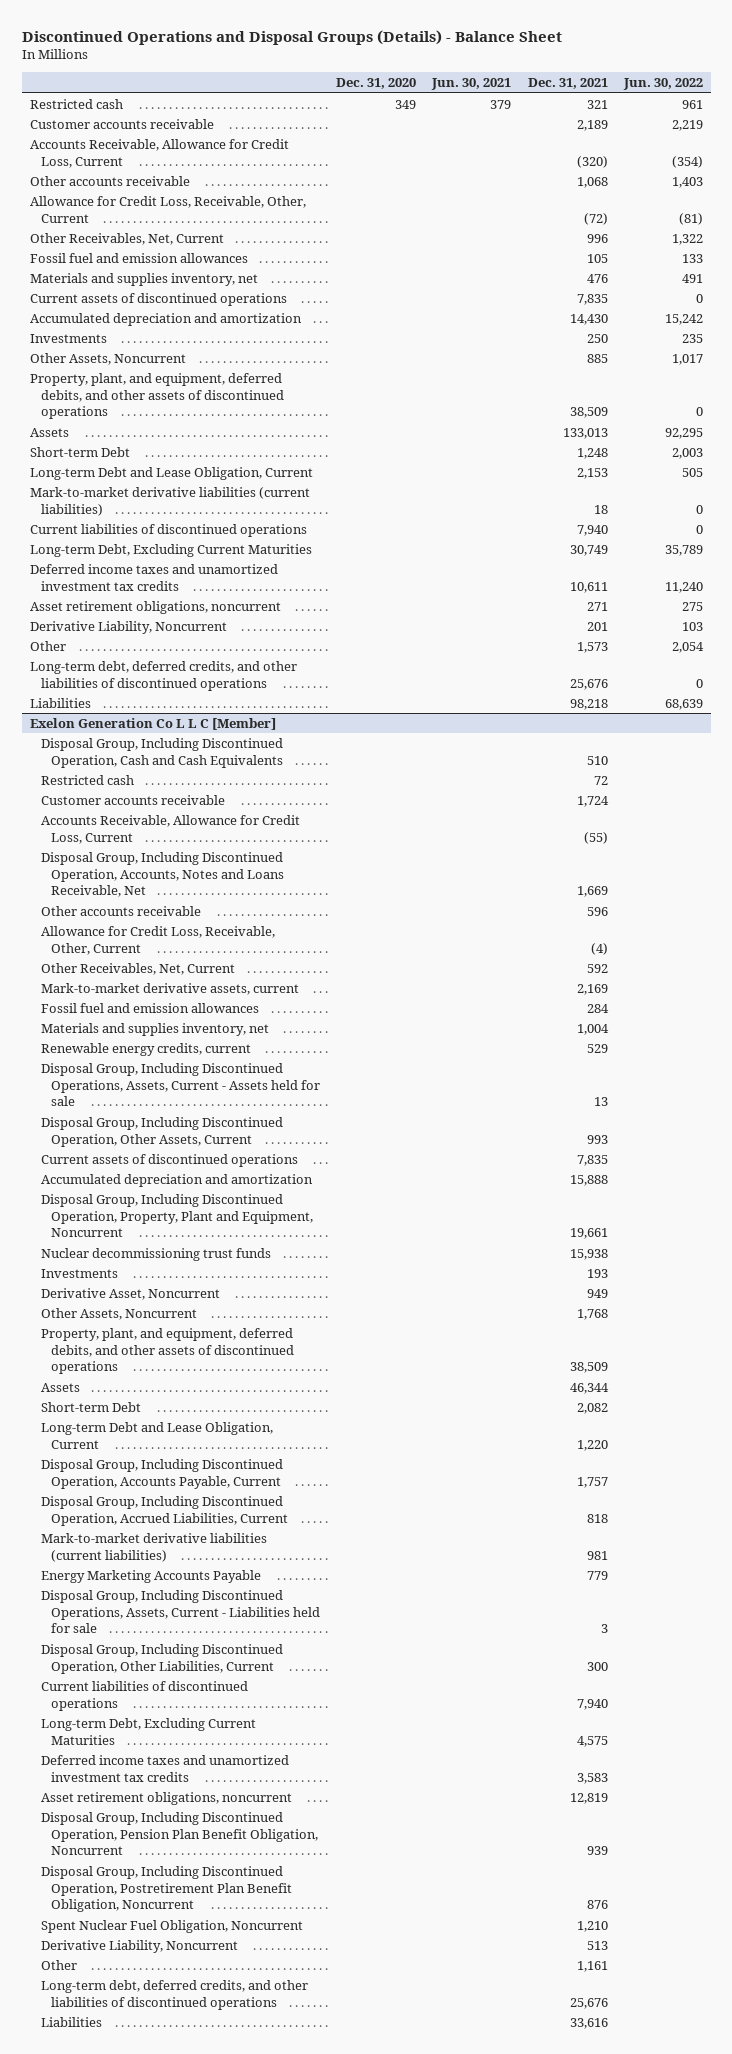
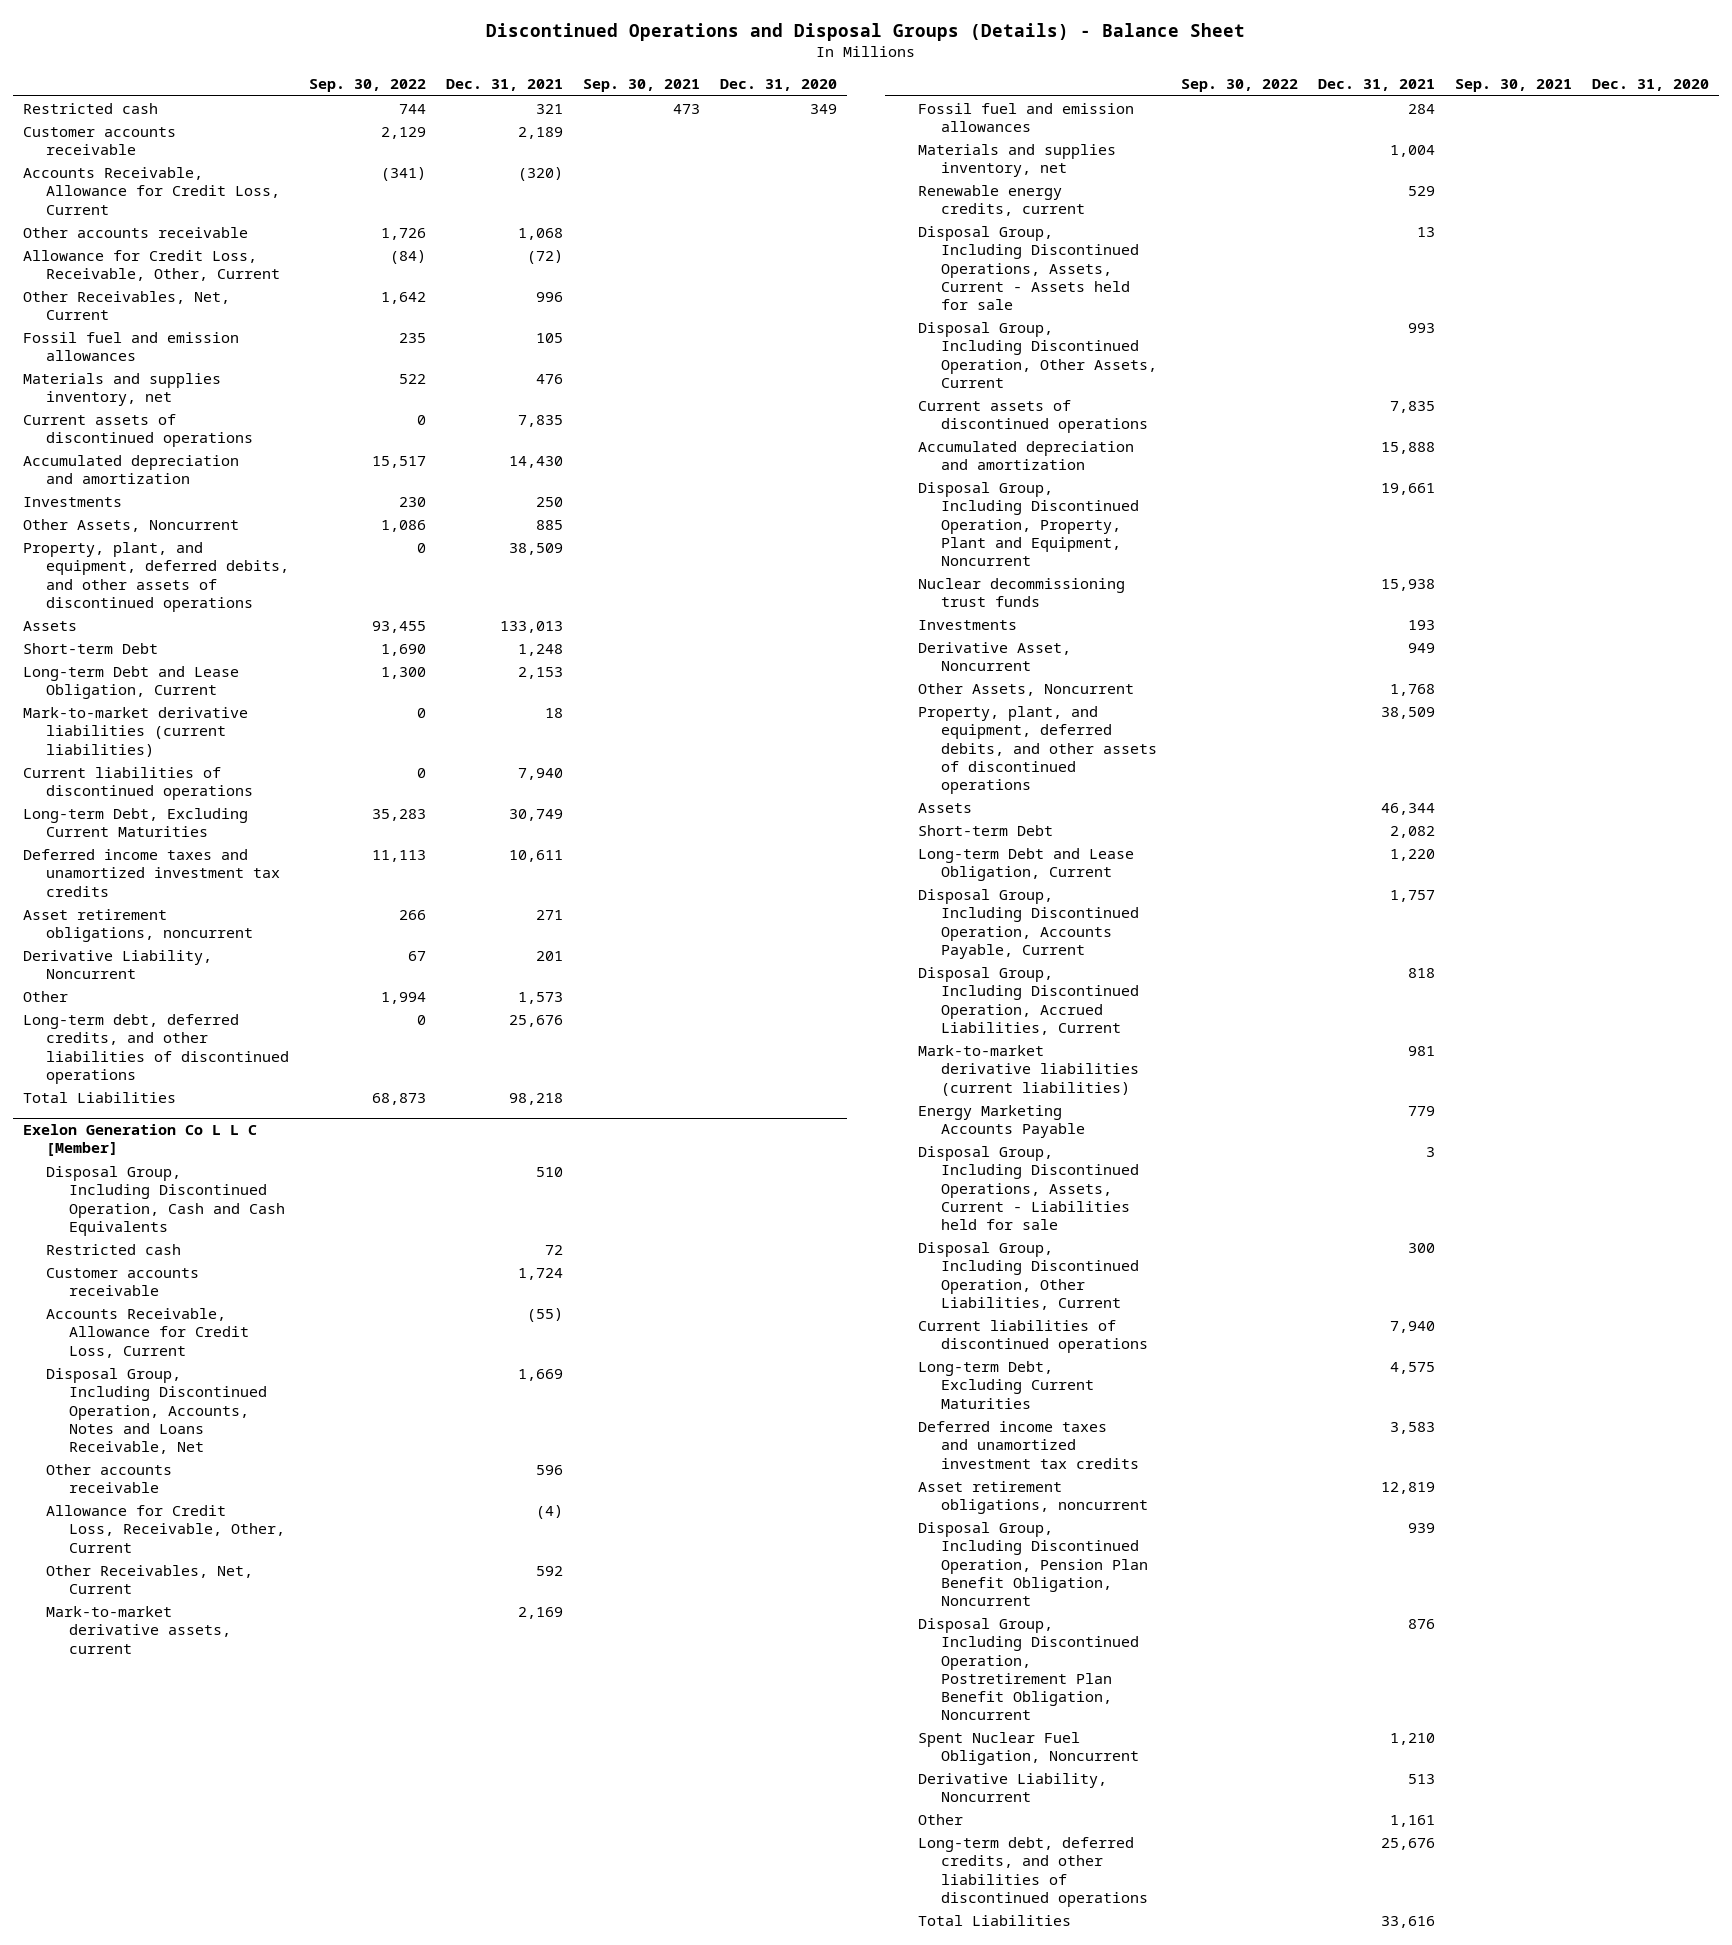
[431,78,512,91] Jun. 30, 2021 -> none
[622,78,703,91] Jun. 30, 2022 -> none
none -> [309,79,427,93] Sep. 30, 2022
none -> [583,79,701,93] Sep. 30, 2021
[29,697,91,708] Liabilities -> [23,1092,177,1104] Total Liabilities
[40,2016,102,2027] Liabilities -> [917,1915,1071,1927] Total Liabilities

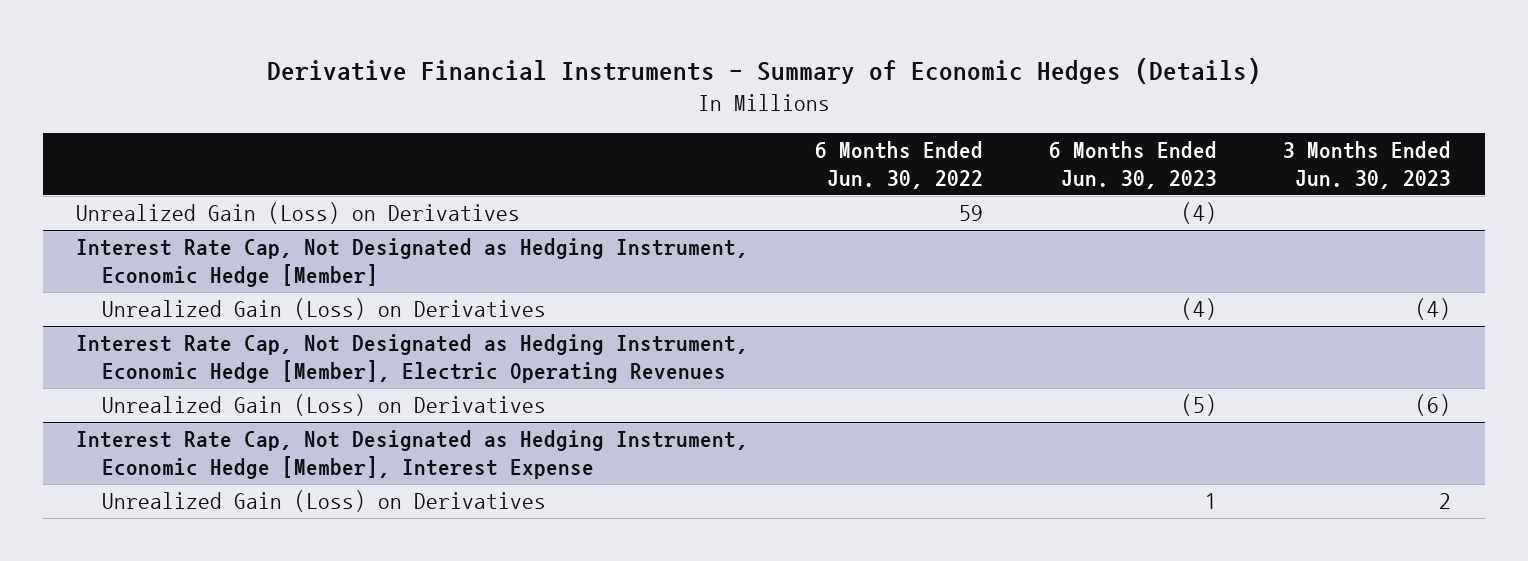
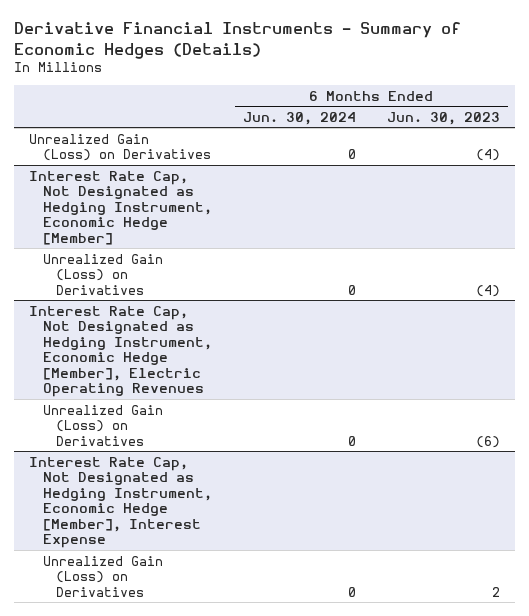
[814,141,983,190] 6 Months Ended Jun. 30, 2022 -> none
[1283,141,1452,190] 3 Months Ended Jun. 30, 2023 -> none
none -> [242,111,356,125] Jun. 30, 2024
[1181,394,1218,417] (5) -> [475,435,500,448] (6)
[1205,493,1218,510] 1 -> [491,586,500,597] 2

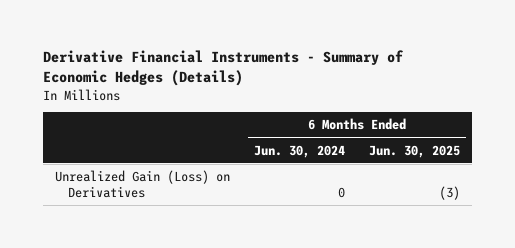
[386,111,500,125] Jun. 30, 2023 -> none
none -> [369,144,461,158] Jun. 30, 2025
[29,170,212,245] Interest Rate Cap, Not Designated as Hedging Instrument, Economic Hedge [Member] -> none
[42,253,163,295] Unrealized Gain (Loss) on Derivatives -> none
[29,305,212,398] Interest Rate Cap, Not Designated as Hedging Instrument, Economic Hedge [Member], Electric Operating Revenues -> none
[42,404,163,446] Unrealized Gain (Loss) on Derivatives -> none
[29,456,212,549] Interest Rate Cap, Not Designated as Hedging Instrument, Economic Hedge [Member], Interest Expense -> none
[42,555,163,597] Unrealized Gain (Loss) on Derivatives -> none

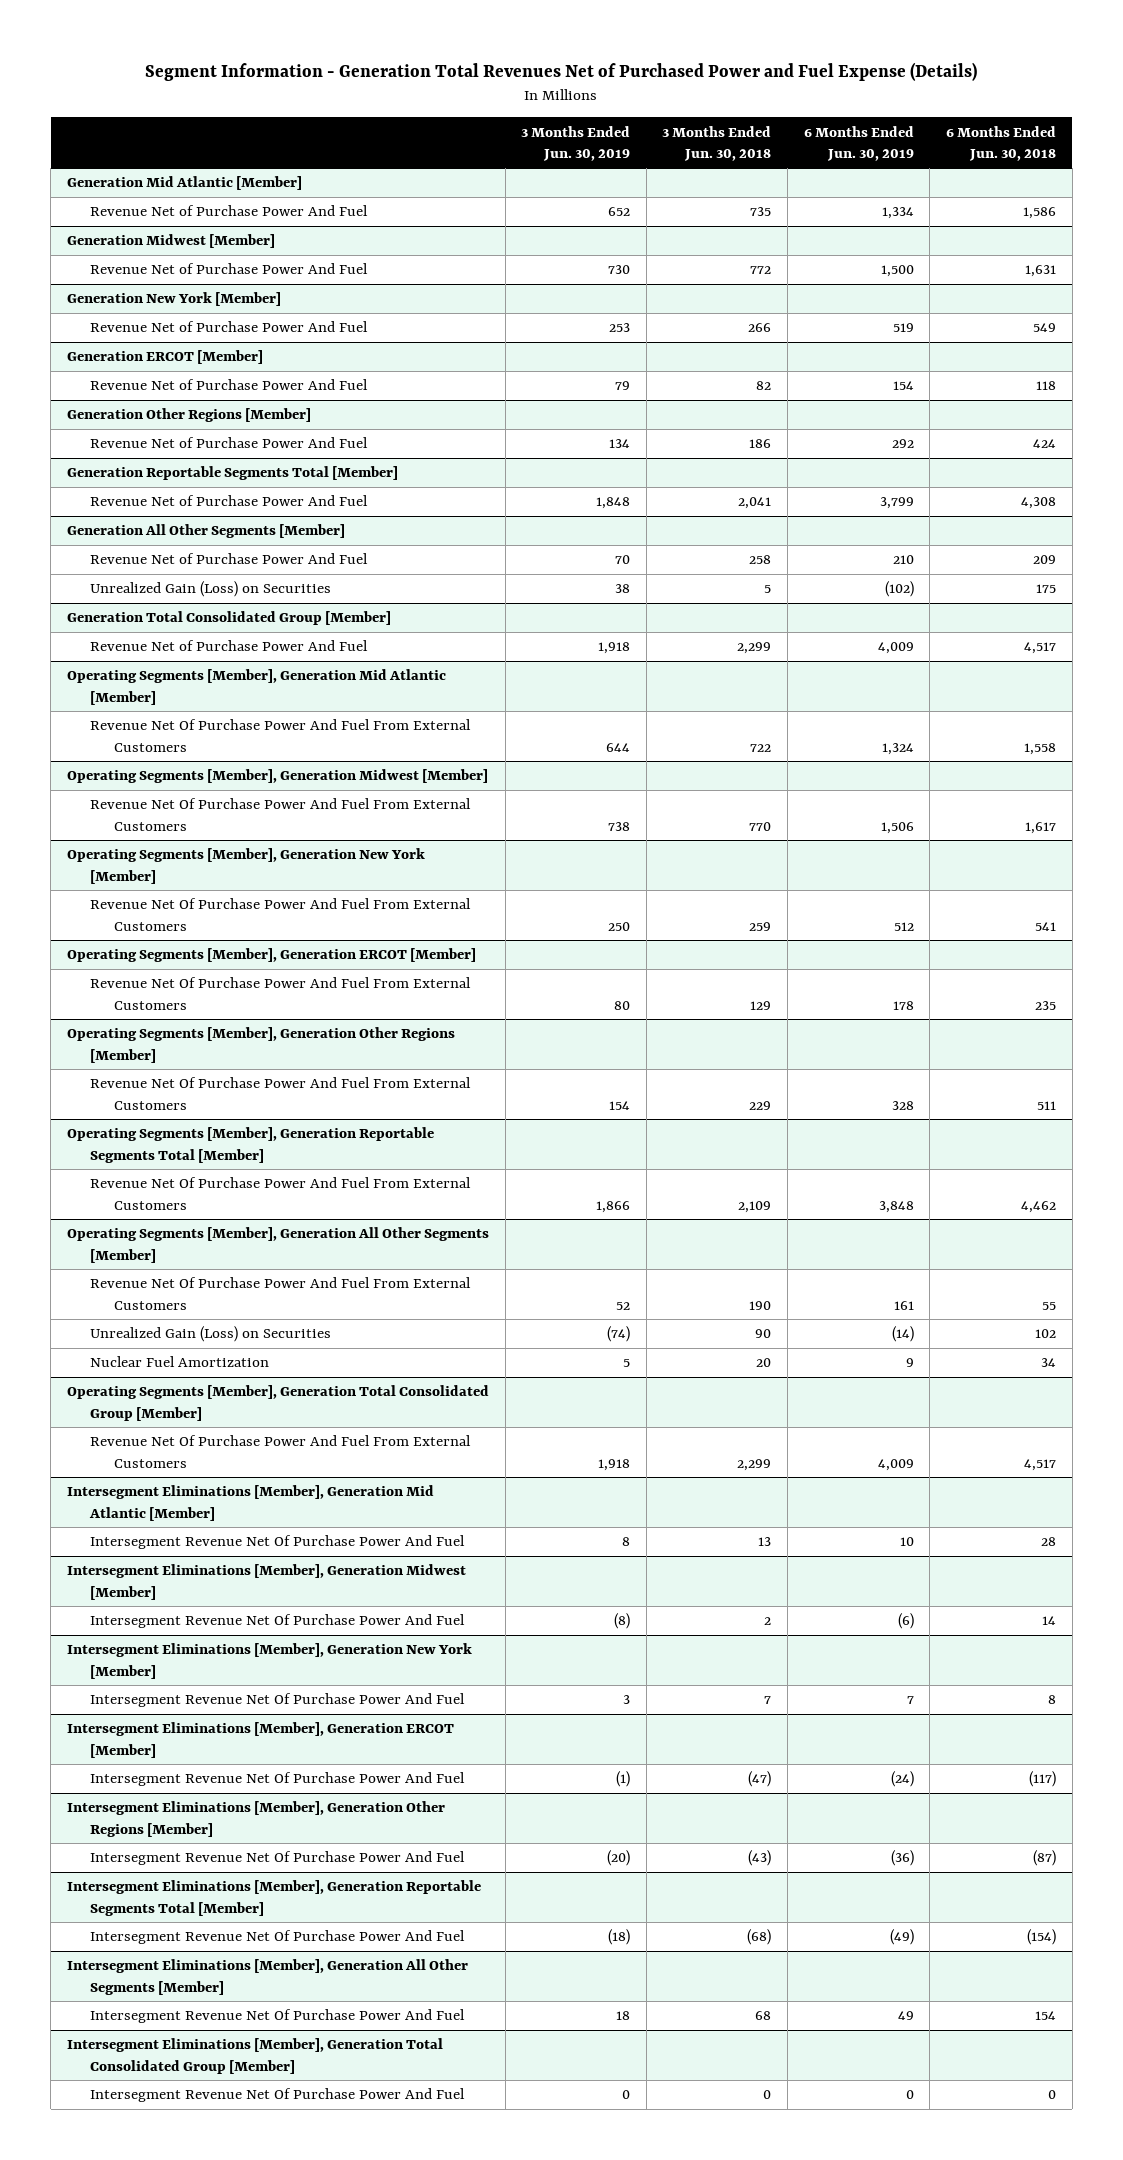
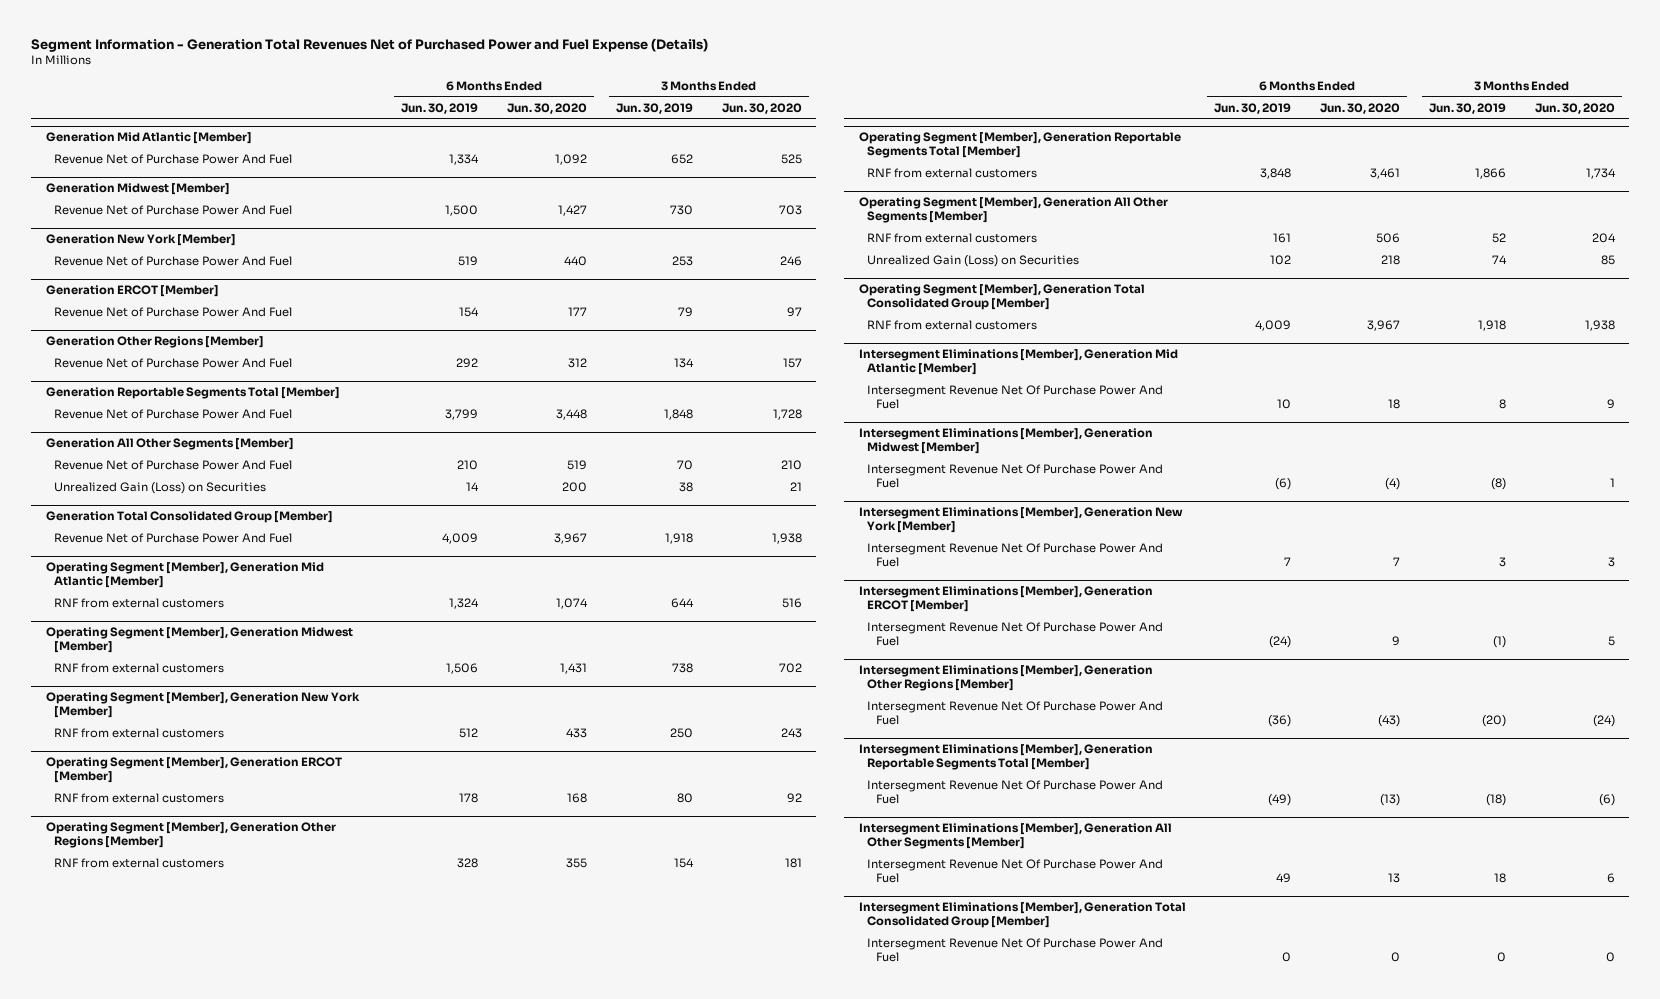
[662,125,772,161] 3 Months Ended Jun. 30, 2018 -> none
[945,125,1056,161] 6 Months Ended Jun. 30, 2018 -> none
none -> [507,102,588,114] Jun. 30, 2020
none -> [721,102,802,114] Jun. 30, 2020
[884,581,914,598] (102) -> [466,481,480,491] 14
[90,1356,270,1368] Nuclear Fuel Amortization -> none
[66,669,446,705] Operating Segments [Member], Generation Mid Atlantic [Member] -> [45,561,324,588] Operating Segment [Member], Generation Mid Atlantic [Member]
[90,719,472,752] Revenue Net Of Purchase Power And Fuel From External Customers -> [54,597,225,608] RNF from external customers
[66,769,488,784] Operating Segments [Member], Generation Midwest [Member] -> [45,626,353,653] Operating Segment [Member], Generation Midwest [Member]
[90,798,472,831] Revenue Net Of Purchase Power And Fuel From External Customers -> [54,662,225,673] RNF from external customers
[66,848,425,884] Operating Segments [Member], Generation New York [Member] -> [45,691,360,718] Operating Segment [Member], Generation New York [Member]
[90,898,472,931] Revenue Net Of Purchase Power And Fuel From External Customers -> [54,727,225,738] RNF from external customers
[66,948,476,963] Operating Segments [Member], Generation ERCOT [Member] -> [45,756,342,783] Operating Segment [Member], Generation ERCOT [Member]
[90,977,472,1010] Revenue Net Of Purchase Power And Fuel From External Customers -> [54,792,225,803] RNF from external customers
[66,1027,455,1063] Operating Segments [Member], Generation Other Regions [Member] -> [45,821,336,848] Operating Segment [Member], Generation Other Regions [Member]
[90,1077,472,1110] Revenue Net Of Purchase Power And Fuel From External Customers -> [54,857,225,868] RNF from external customers
[66,1127,434,1163] Operating Segments [Member], Generation Reportable Segments Total [Member] -> [858,131,1181,158] Operating Segment [Member], Generation Reportable Segments Total [Member]
[90,1177,472,1210] Revenue Net Of Purchase Power And Fuel From External Customers -> [867,167,1038,178] RNF from external customers
[66,1227,489,1263] Operating Segments [Member], Generation All Other Segments [Member] -> [858,196,1168,223] Operating Segment [Member], Generation All Other Segments [Member]
[90,1277,472,1310] Revenue Net Of Purchase Power And Fuel From External Customers -> [867,232,1038,243] RNF from external customers
[607,1326,631,1343] (74) -> [1491,254,1507,264] 74
[891,1326,914,1343] (14) -> [1270,254,1292,265] 102
[66,1385,489,1421] Operating Segments [Member], Generation Total Consolidated Group [Member] -> [858,283,1145,310] Operating Segment [Member], Generation Total Consolidated Group [Member]
[90,1435,472,1468] Revenue Net Of Purchase Power And Fuel From External Customers -> [867,319,1038,330] RNF from external customers

